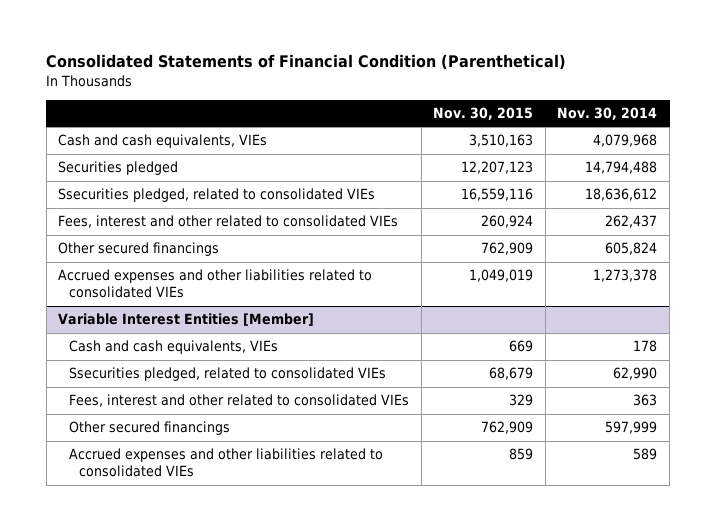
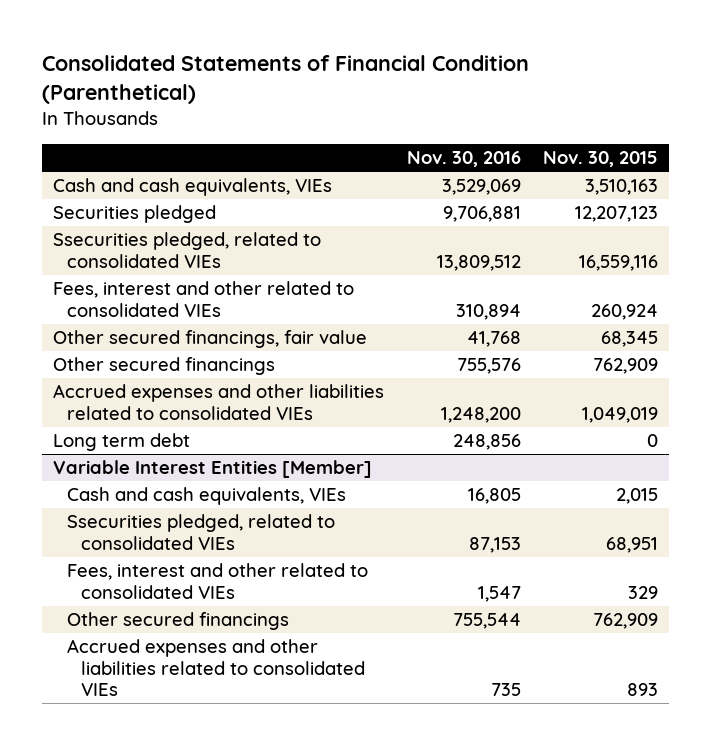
[557,106,658,120] Nov. 30, 2014 -> none
none -> [406,151,521,168] Nov. 30, 2016
none -> [53,330,368,349] Other secured financings, fair value
none -> [53,433,191,452] Long term debt
[509,340,534,353] 669 -> [616,488,659,505] 2,015
[489,367,534,381] 68,679 -> [606,536,659,553] 68,951
[509,448,534,461] 859 -> [627,683,659,697] 893

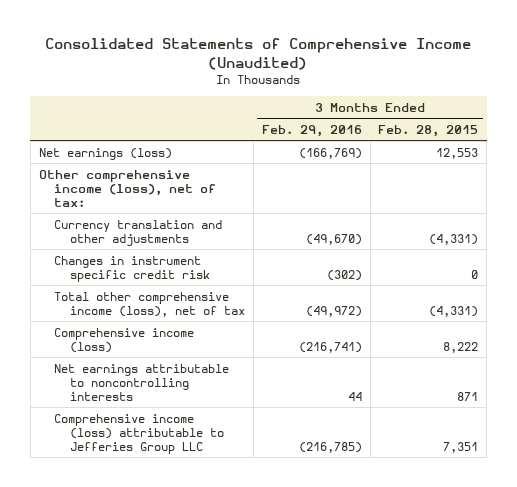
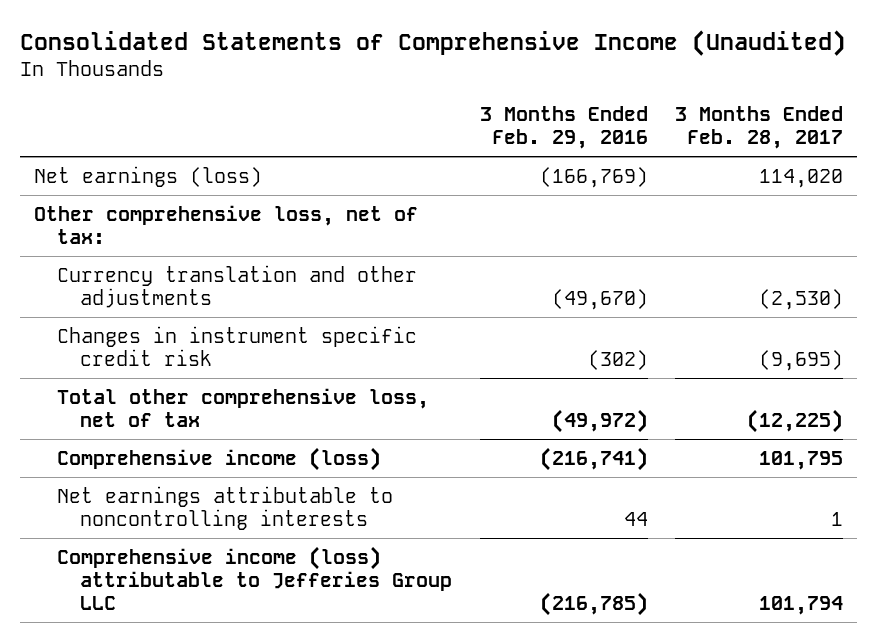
[378,124,479,137] Feb. 28, 2015 -> none
none -> [675,106,844,150] 3 Months Ended Feb. 28, 2017
[38,169,217,207] Other comprehensive income (loss), net of tax: -> [33,204,418,244] Other comprehensive loss, net of tax:
[54,291,245,317] Total other comprehensive income (loss), net of tax -> [56,387,429,427] Total other comprehensive loss, net of tax

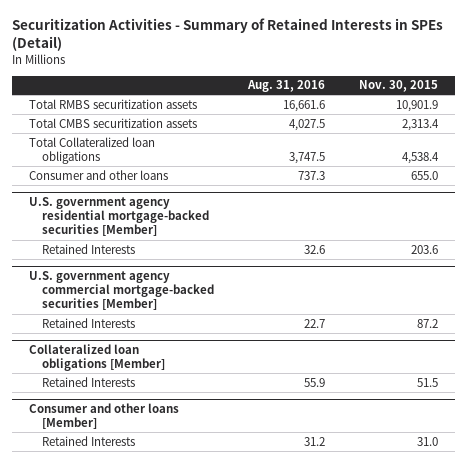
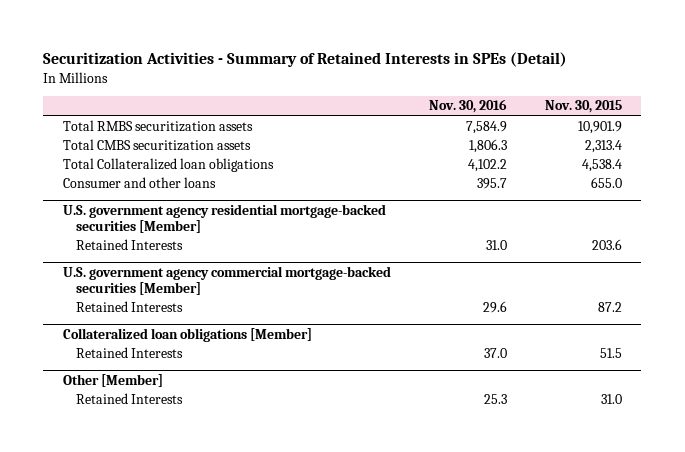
[246,80,325,93] Aug. 31, 2016 -> none
none -> [428,99,507,114] Nov. 30, 2016
[29,402,180,430] Consumer and other loans [Member] -> [62,374,163,388] Other [Member]

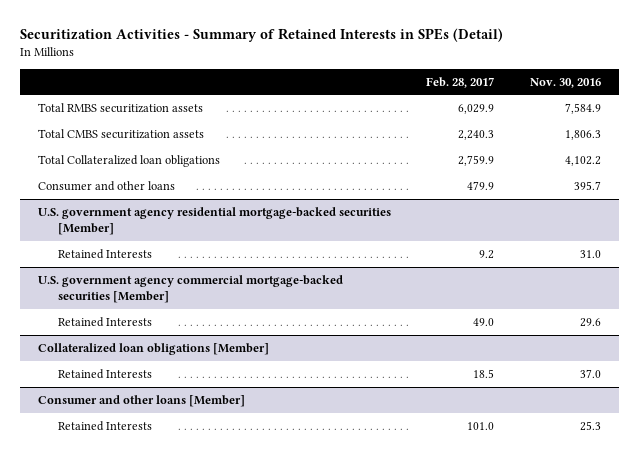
[545,100,623,114] Nov. 30, 2015 -> none
none -> [426,76,495,88] Feb. 28, 2017
[62,374,163,388] Other [Member] -> [37,394,245,407] Consumer and other loans [Member]

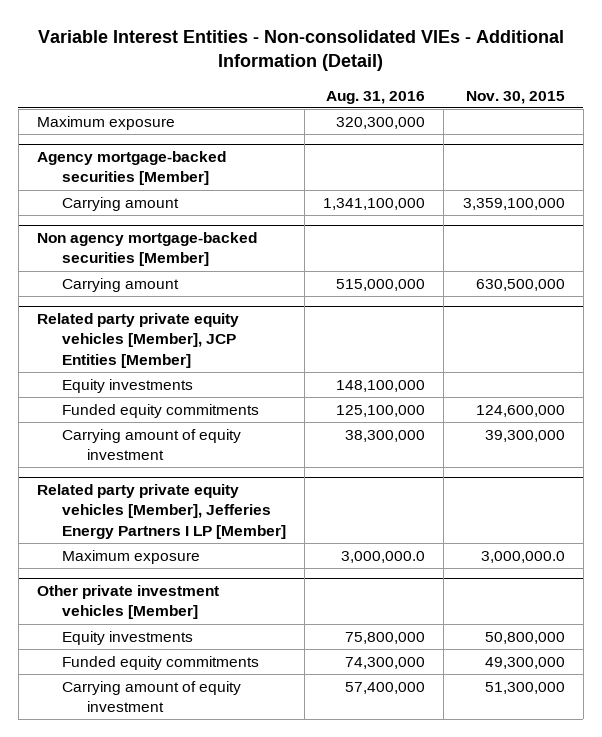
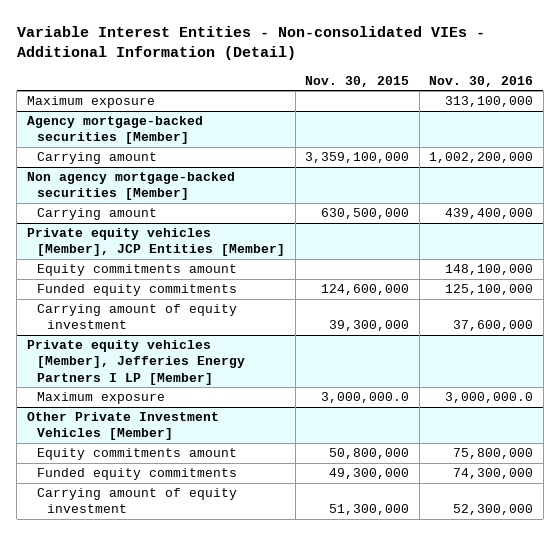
[326,90,426,104] Aug. 31, 2016 -> none
none -> [429,75,534,87] Nov. 30, 2016
[37,313,240,368] Related party private equity vehicles [Member], JCP Entities [Member] -> [26,228,285,257] Private equity vehicles [Member], JCP Entities [Member]
[61,379,193,394] Equity investments -> [36,264,237,277] Equity commitments amount
[37,484,286,539] Related party private equity vehicles [Member], Jefferies Energy Partners I LP [Member] -> [26,340,245,385] Private equity vehicles [Member], Jefferies Energy Partners I LP [Member]
[37,585,220,620] Other private investment vehicles [Member] -> [26,412,219,441] Other Private Investment Vehicles [Member]
[61,631,193,646] Equity investments -> [36,448,237,461] Equity commitments amount

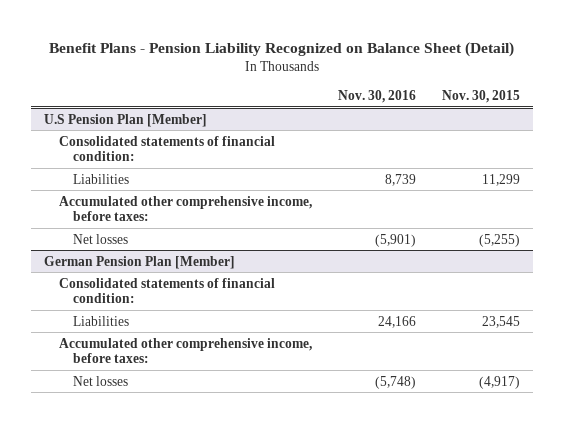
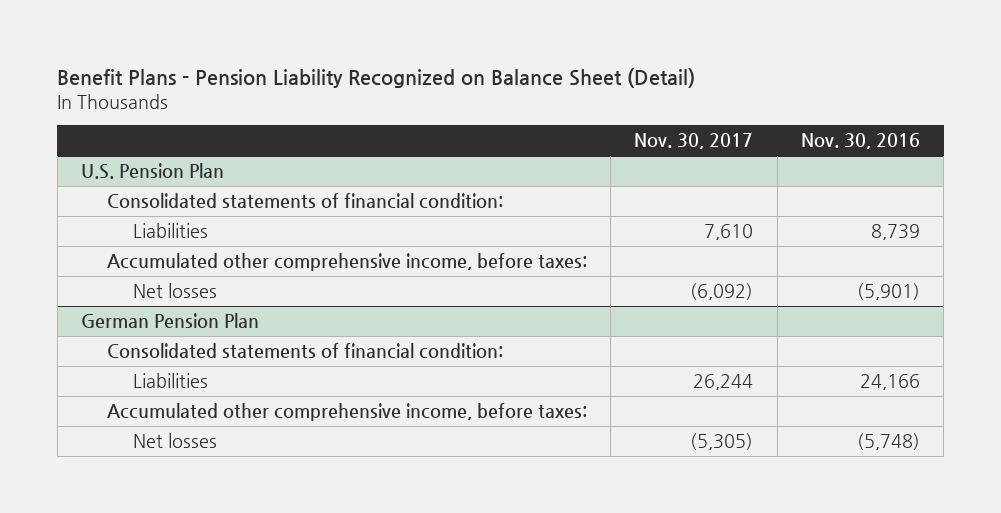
[441,90,520,104] Nov. 30, 2015 -> none
none -> [634,133,754,150] Nov. 30, 2017
[44,113,208,127] U.S Pension Plan [Member] -> [81,163,225,180] U.S. Pension Plan
[44,255,236,269] German Pension Plan [Member] -> [81,313,260,329] German Pension Plan

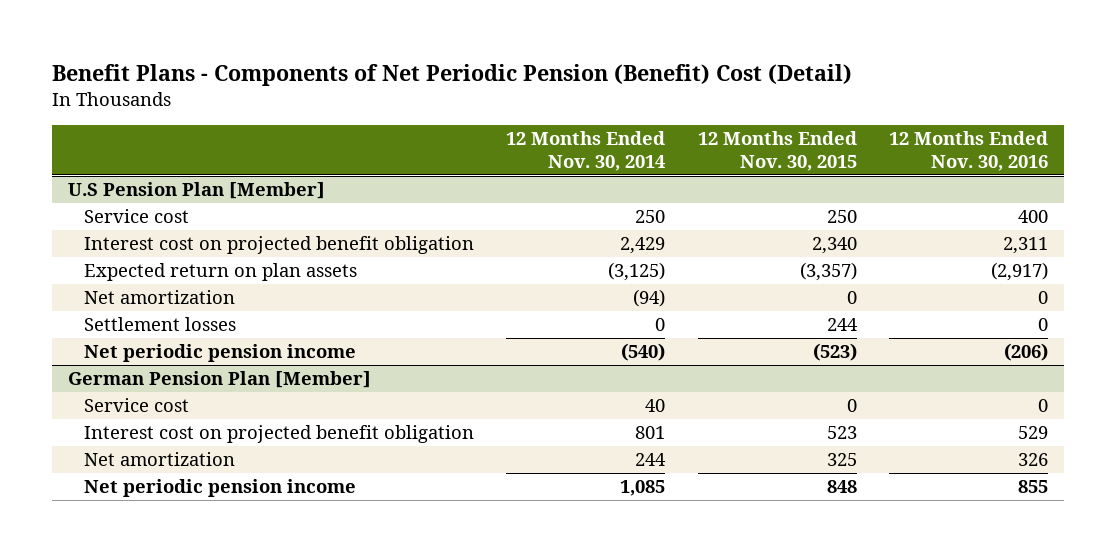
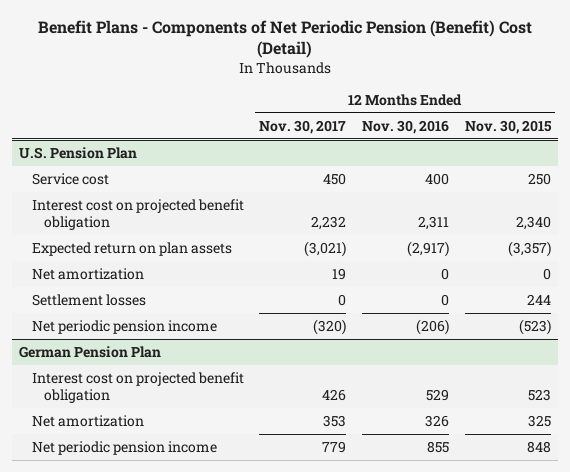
[506,131,666,171] 12 Months Ended Nov. 30, 2014 -> none
none -> [259,119,347,134] Nov. 30, 2017
[68,182,326,200] U.S Pension Plan [Member] -> [19,146,138,159] U.S. Pension Plan
[83,398,189,413] Service cost -> none
[68,371,372,389] German Pension Plan [Member] -> [19,345,162,358] German Pension Plan

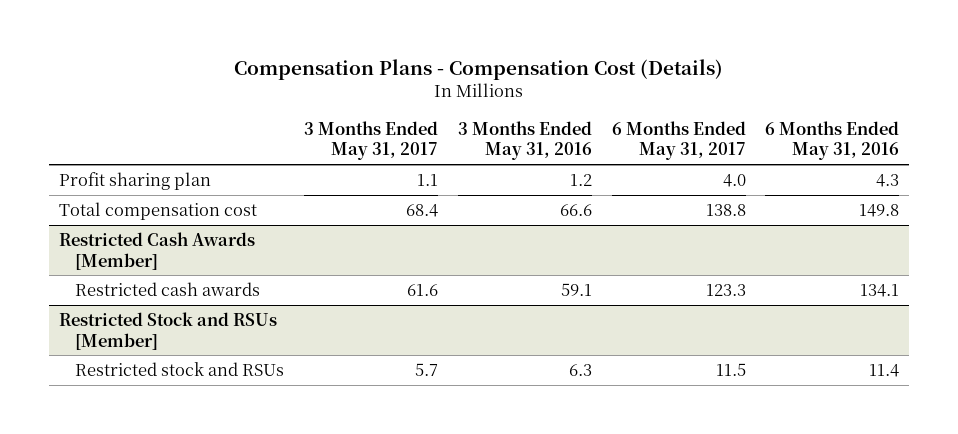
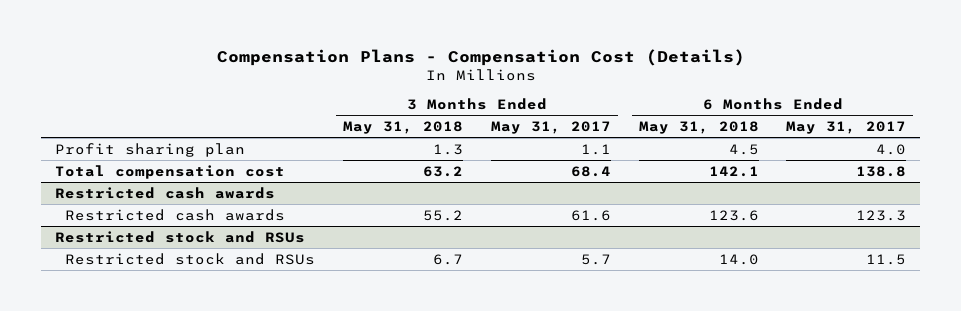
[457,120,592,161] 3 Months Ended May 31, 2016 -> none
[765,120,900,161] 6 Months Ended May 31, 2016 -> none
none -> [342,120,463,134] May 31, 2018
none -> [638,120,759,134] May 31, 2018
[58,231,255,270] Restricted Cash Awards [Member] -> [54,186,275,199] Restricted cash awards
[58,311,277,350] Restricted Stock and RSUs [Member] -> [54,230,305,243] Restricted stock and RSUs

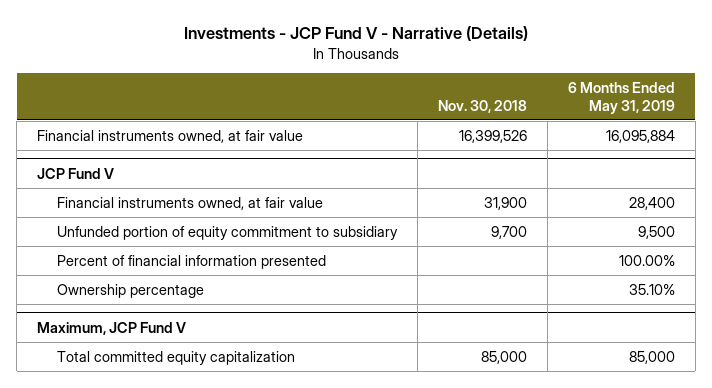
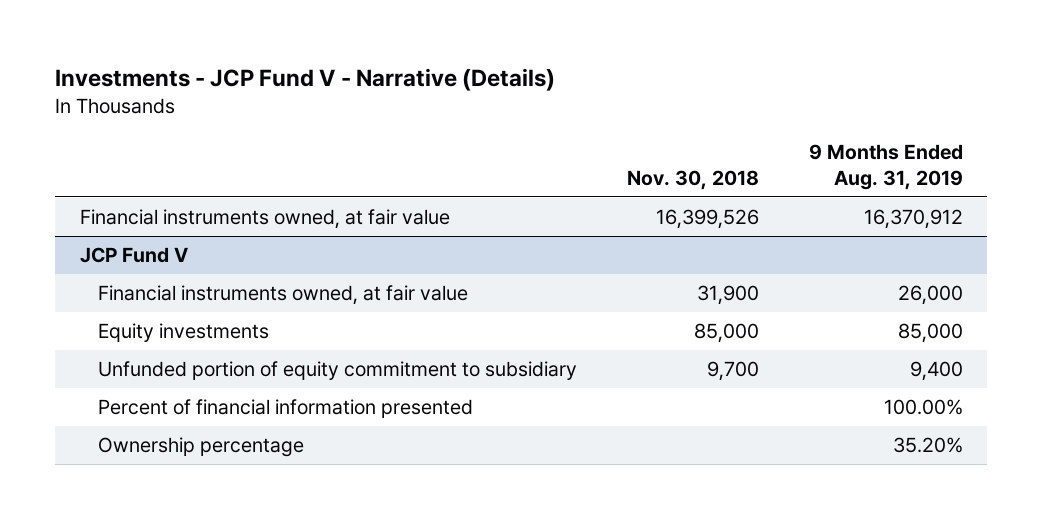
[567,81,675,114] 6 Months Ended May 31, 2019 -> none
none -> [808,144,963,190] 9 Months Ended Aug. 31, 2019
none -> [98,323,270,343] Equity investments
[37,321,187,335] Maximum, JCP Fund V -> none
[57,350,296,365] Total committed equity capitalization -> none

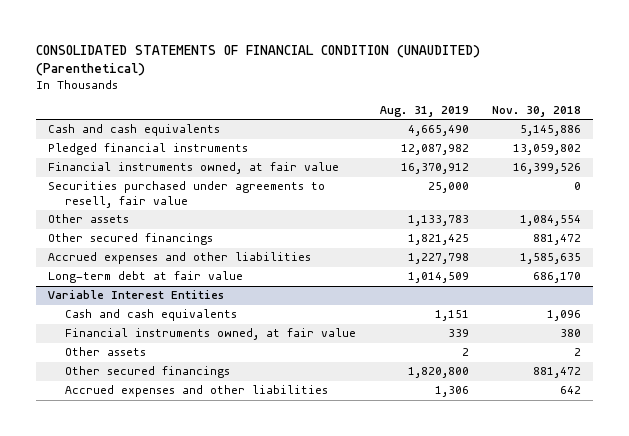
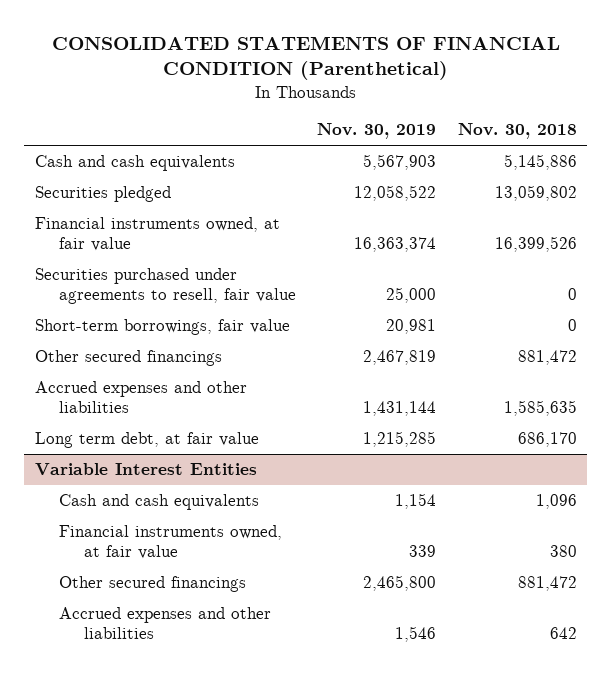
[36,44,481,76] CONSOLIDATED STATEMENTS OF FINANCIAL CONDITION (UNAUDITED) (Parenthetical) -> [51,35,560,81] CONSOLIDATED STATEMENTS OF FINANCIAL CONDITION (Parenthetical)
[379,106,469,118] Aug. 31, 2019 -> none
none -> [317,123,437,140] Nov. 30, 2019
[48,143,249,156] Pledged financial instruments -> [34,186,171,203] Securities pledged
[48,214,130,224] Other assets -> none
none -> [34,319,290,336] Short-term borrowings, fair value
[48,271,244,284] Long-term debt at fair value -> [34,432,259,449] Long term debt, at fair value
[65,347,147,357] Other assets -> none

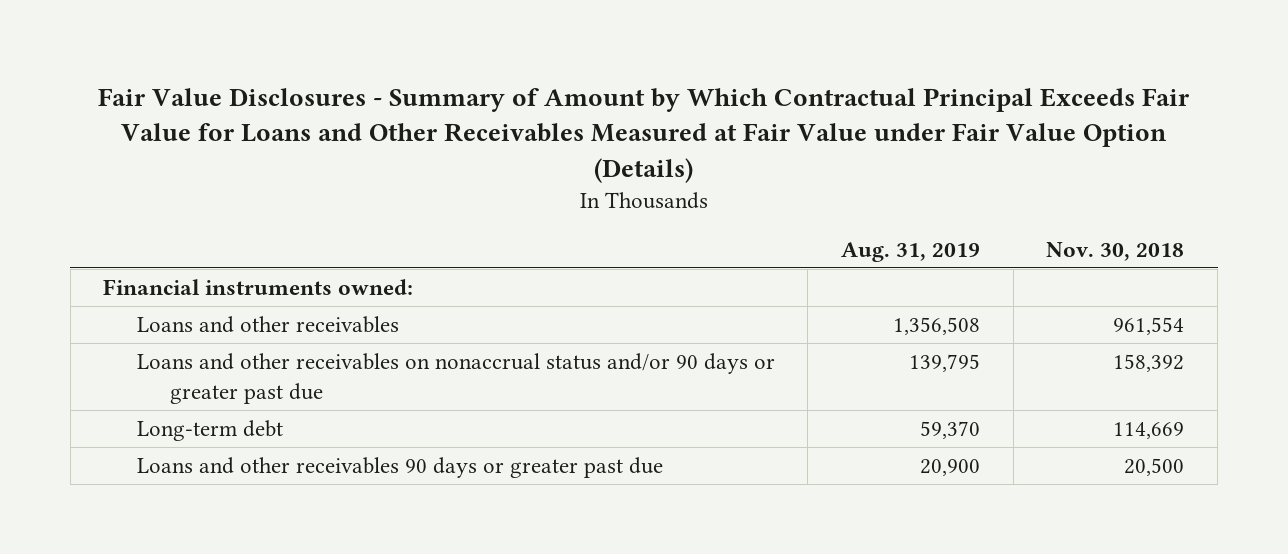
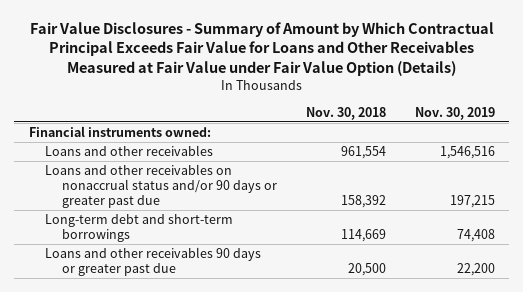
[840,241,980,262] Aug. 31, 2019 -> none
none -> [414,106,495,120] Nov. 30, 2019
[136,419,283,441] Long-term debt -> [45,214,234,243] Long-term debt and short-term borrowings

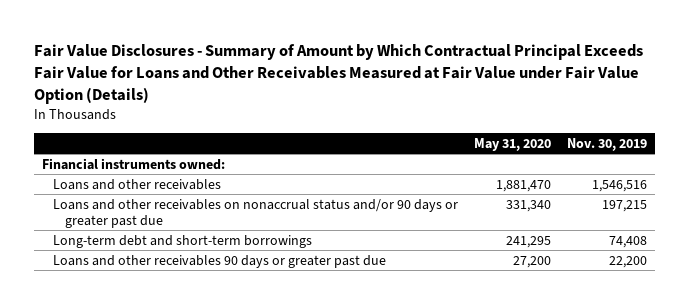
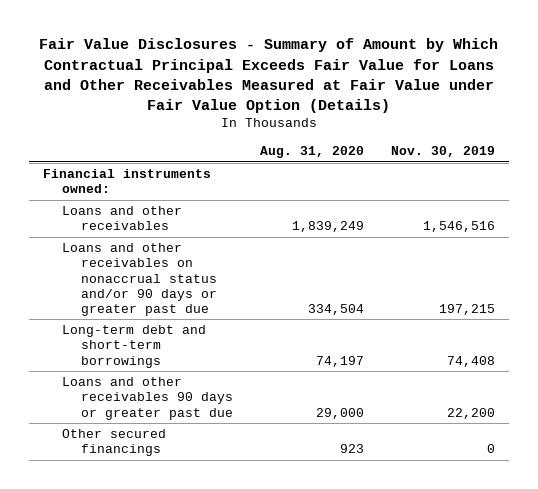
[473,138,551,152] May 31, 2020 -> none
none -> [260,146,365,159] Aug. 31, 2020
none -> [62,429,167,457] Other secured financings

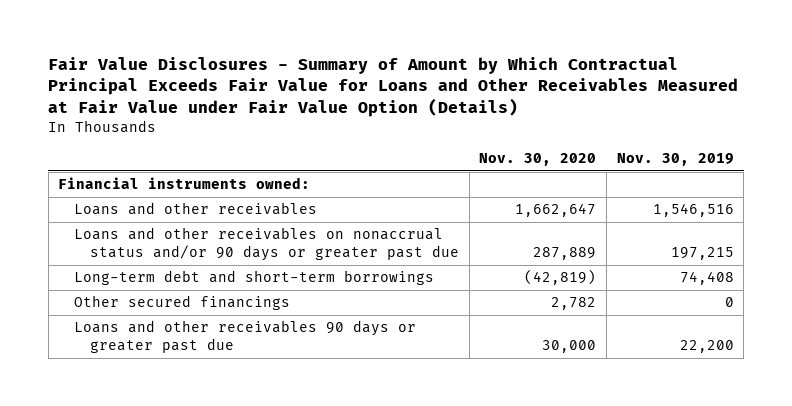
[260,146,365,159] Aug. 31, 2020 -> none
none -> [479,153,597,167] Nov. 30, 2020
[62,377,234,420] Loans and other receivables 90 days or greater past due -> [74,320,417,354] Loans and other receivables 90 days or greater past due

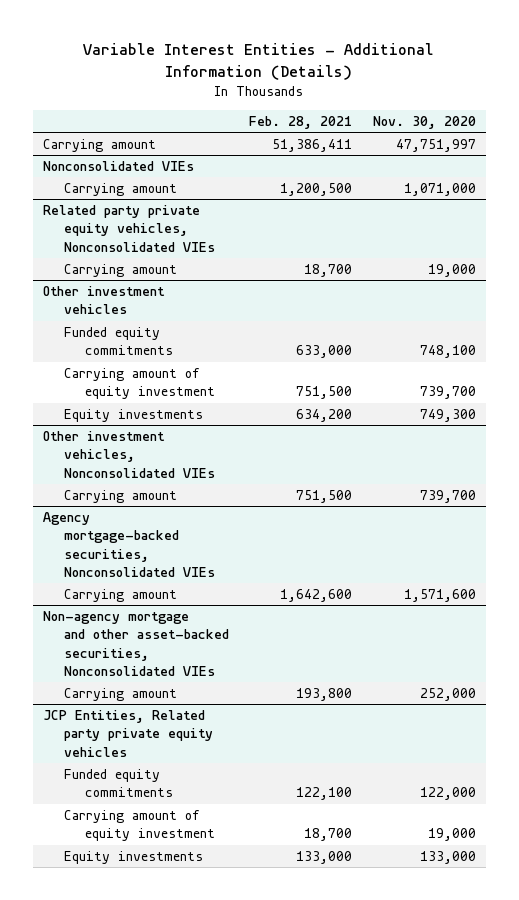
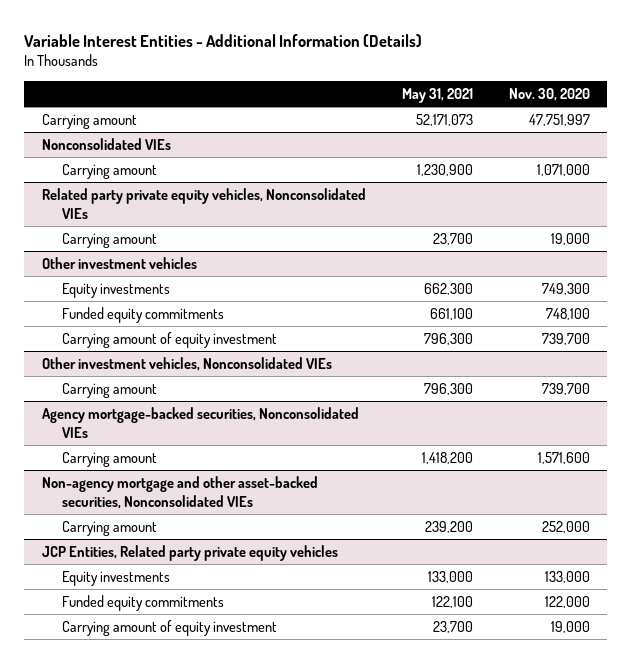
[249,115,353,129] Feb. 28, 2021 -> none
none -> [401,87,473,103] May 31, 2021
[63,409,203,423] Equity investments -> [61,282,170,298] Equity investments
[63,851,203,865] Equity investments -> [61,570,170,586] Equity investments

